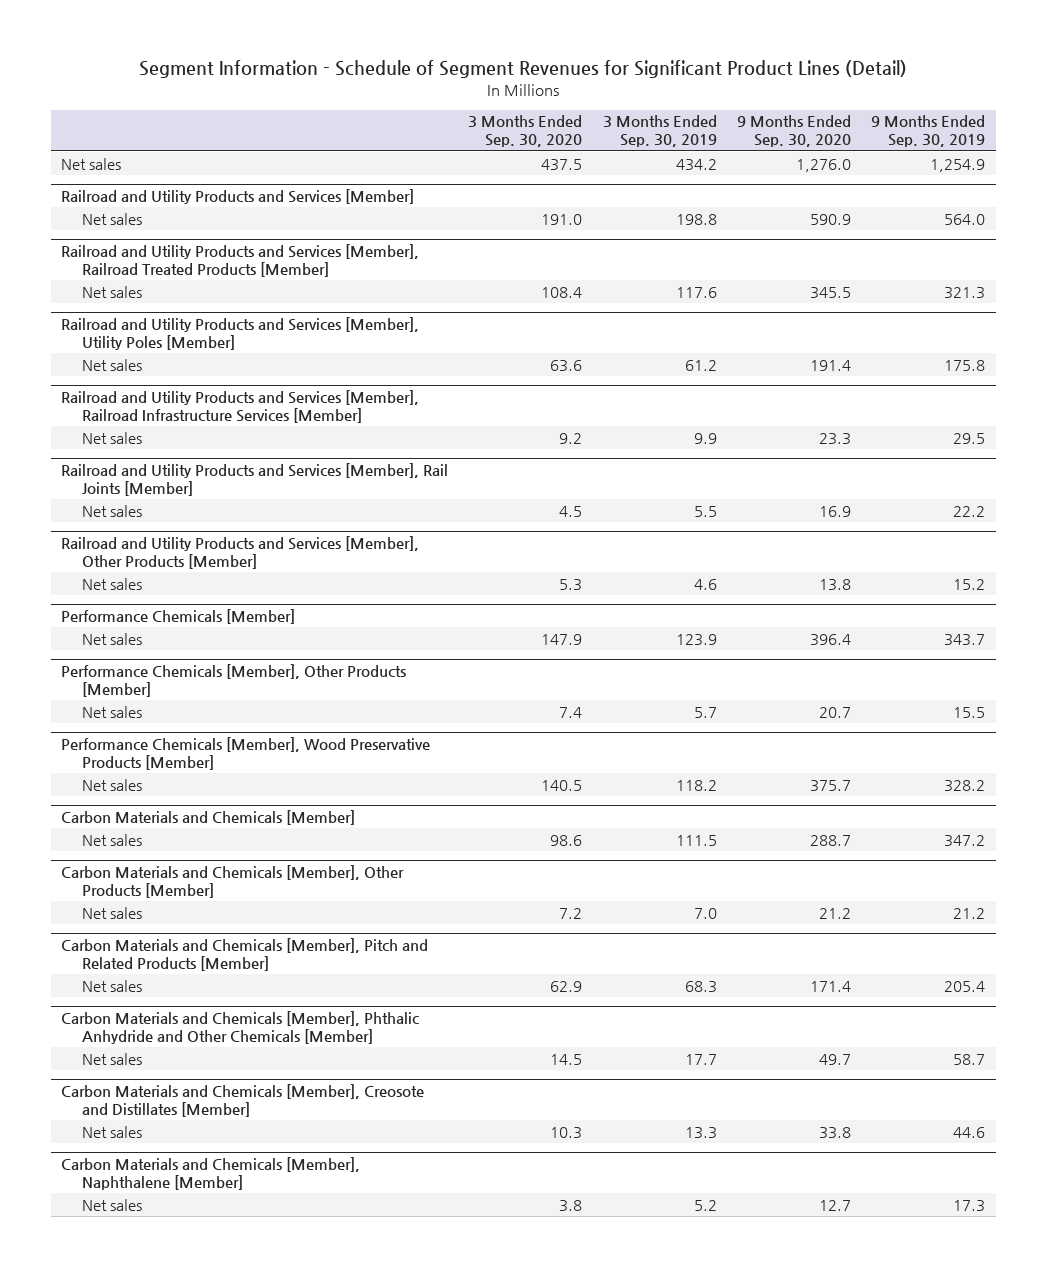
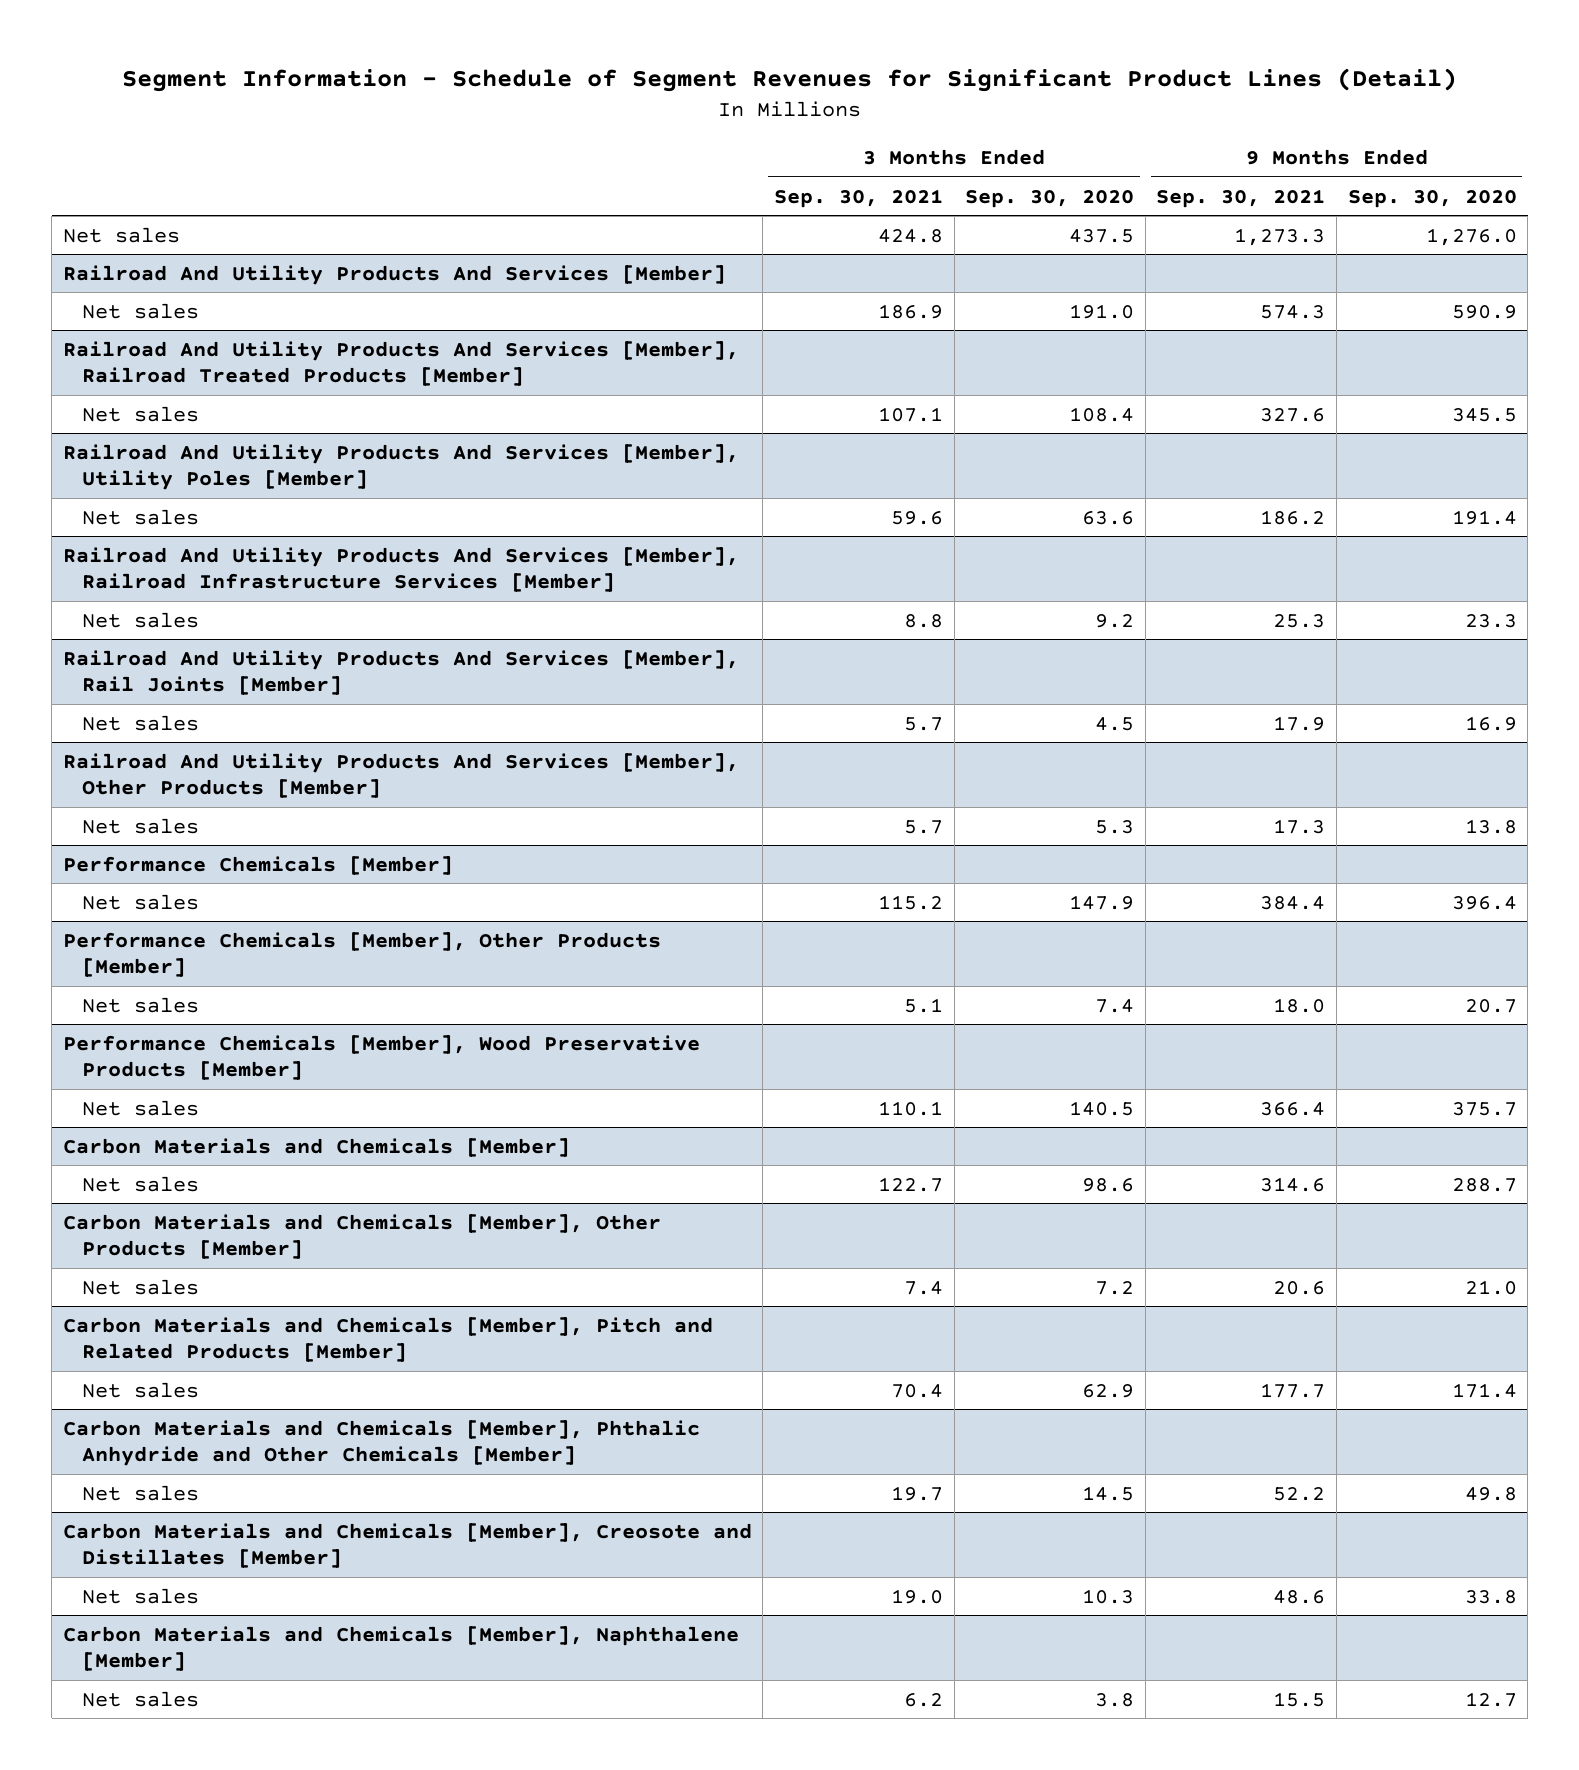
[602,115,717,148] 3 Months Ended Sep. 30, 2019 -> none
[871,115,986,148] 9 Months Ended Sep. 30, 2019 -> none
none -> [773,188,943,208] Sep. 30, 2021
none -> [1156,188,1326,208] Sep. 30, 2021
[61,188,415,204] Railroad and Utility Products and Services [Member] -> [62,264,726,285] Railroad And Utility Products And Services [Member]
[61,243,420,277] Railroad and Utility Products and Services [Member], Railroad Treated Products [Member] -> [62,340,739,386] Railroad And Utility Products And Services [Member], Railroad Treated Products [Member]
[61,316,420,350] Railroad and Utility Products and Services [Member], Utility Poles [Member] -> [62,443,739,490] Railroad And Utility Products And Services [Member], Utility Poles [Member]
[61,389,420,423] Railroad and Utility Products and Services [Member], Railroad Infrastructure Services [Member] -> [62,546,739,592] Railroad And Utility Products And Services [Member], Railroad Infrastructure Services [Member]
[61,462,449,496] Railroad and Utility Products and Services [Member], Rail Joints [Member] -> [62,649,739,695] Railroad And Utility Products And Services [Member], Rail Joints [Member]
[61,535,420,569] Railroad and Utility Products and Services [Member], Other Products [Member] -> [62,752,739,798] Railroad And Utility Products And Services [Member], Other Products [Member]
[819,907,852,919] 21.2 -> [1464,1279,1517,1295] 21.0
[819,1053,852,1065] 49.7 -> [1464,1486,1517,1501] 49.8

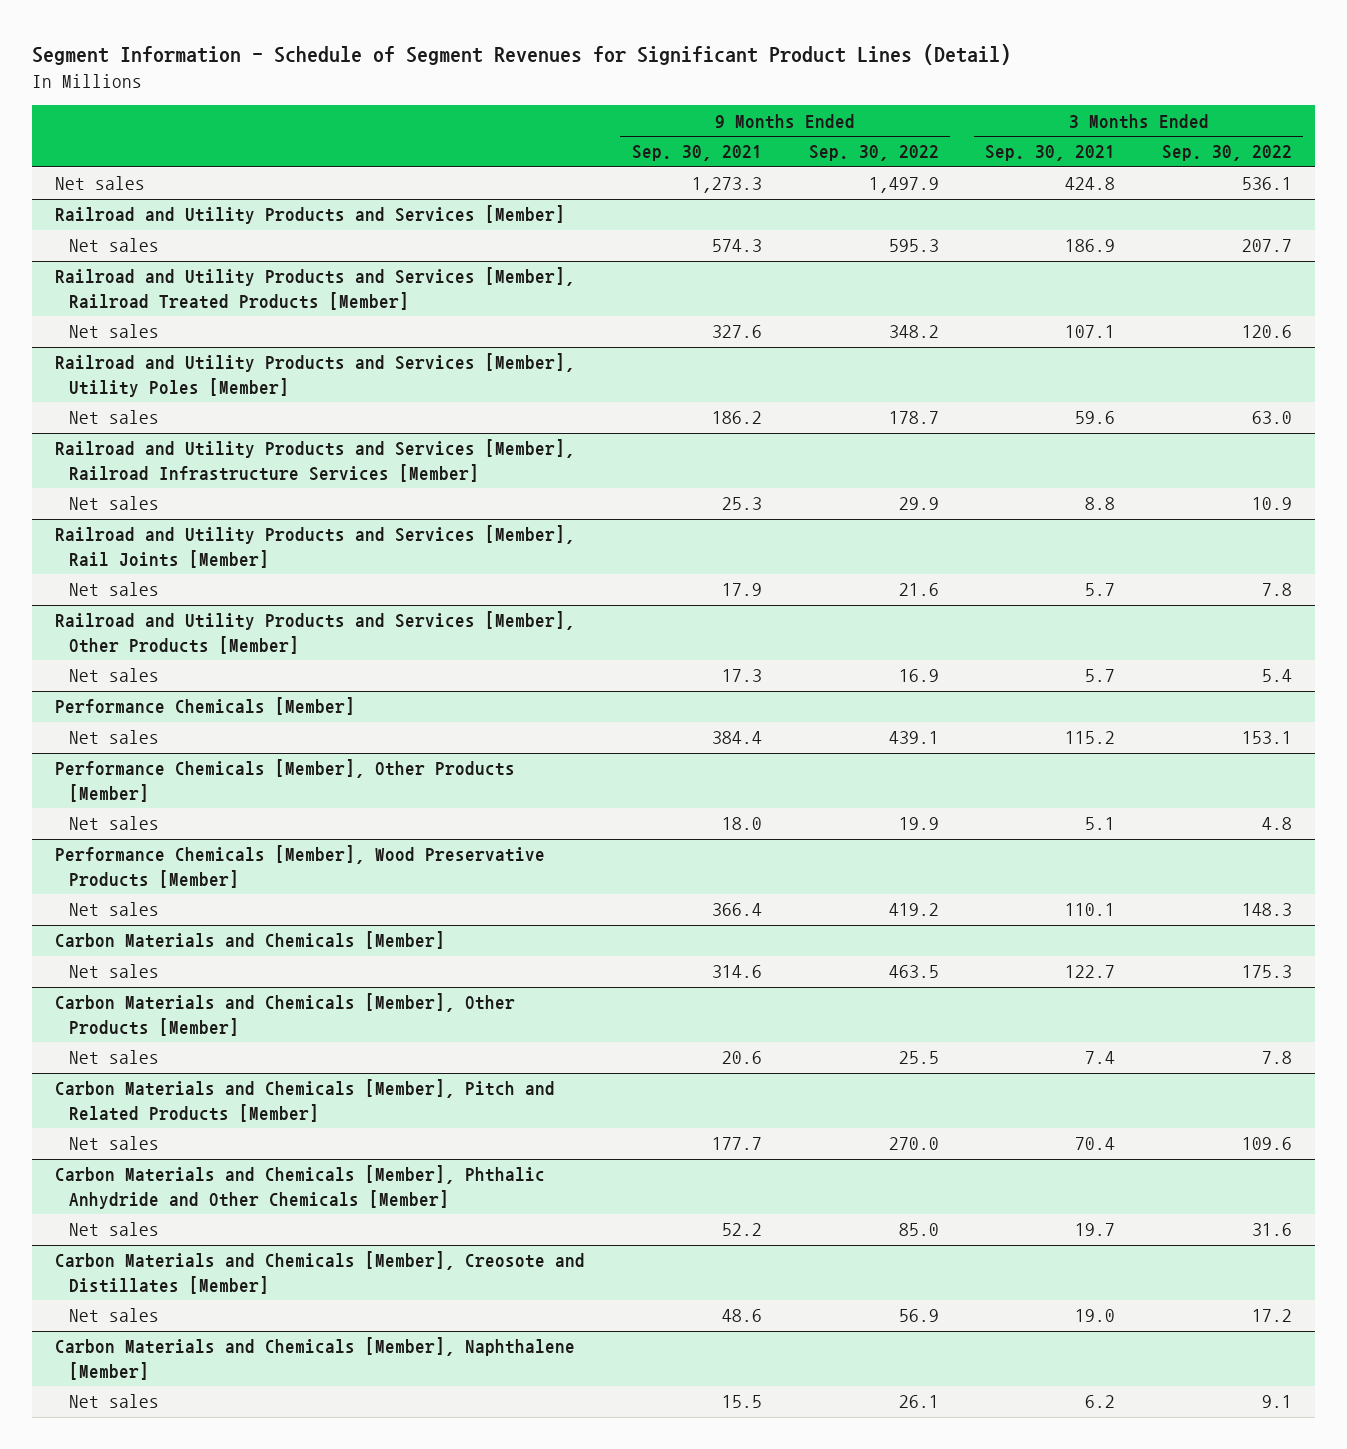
[965,189,1135,208] Sep. 30, 2020 -> none
[1347,189,1517,208] Sep. 30, 2020 -> none
none -> [808,145,939,162] Sep. 30, 2022
none -> [1161,145,1292,162] Sep. 30, 2022
[62,264,726,285] Railroad And Utility Products And Services [Member] -> [55,205,566,225] Railroad and Utility Products and Services [Member]
[62,340,739,386] Railroad And Utility Products And Services [Member], Railroad Treated Products [Member] -> [55,267,576,310] Railroad and Utility Products and Services [Member], Railroad Treated Products [Member]
[62,443,739,490] Railroad And Utility Products And Services [Member], Utility Poles [Member] -> [55,353,576,397] Railroad and Utility Products and Services [Member], Utility Poles [Member]
[62,546,739,592] Railroad And Utility Products And Services [Member], Railroad Infrastructure Services [Member] -> [55,439,576,482] Railroad and Utility Products and Services [Member], Railroad Infrastructure Services [Member]
[62,649,739,695] Railroad And Utility Products And Services [Member], Rail Joints [Member] -> [55,525,576,568] Railroad and Utility Products and Services [Member], Rail Joints [Member]
[62,752,739,798] Railroad And Utility Products And Services [Member], Other Products [Member] -> [55,611,576,654] Railroad and Utility Products and Services [Member], Other Products [Member]

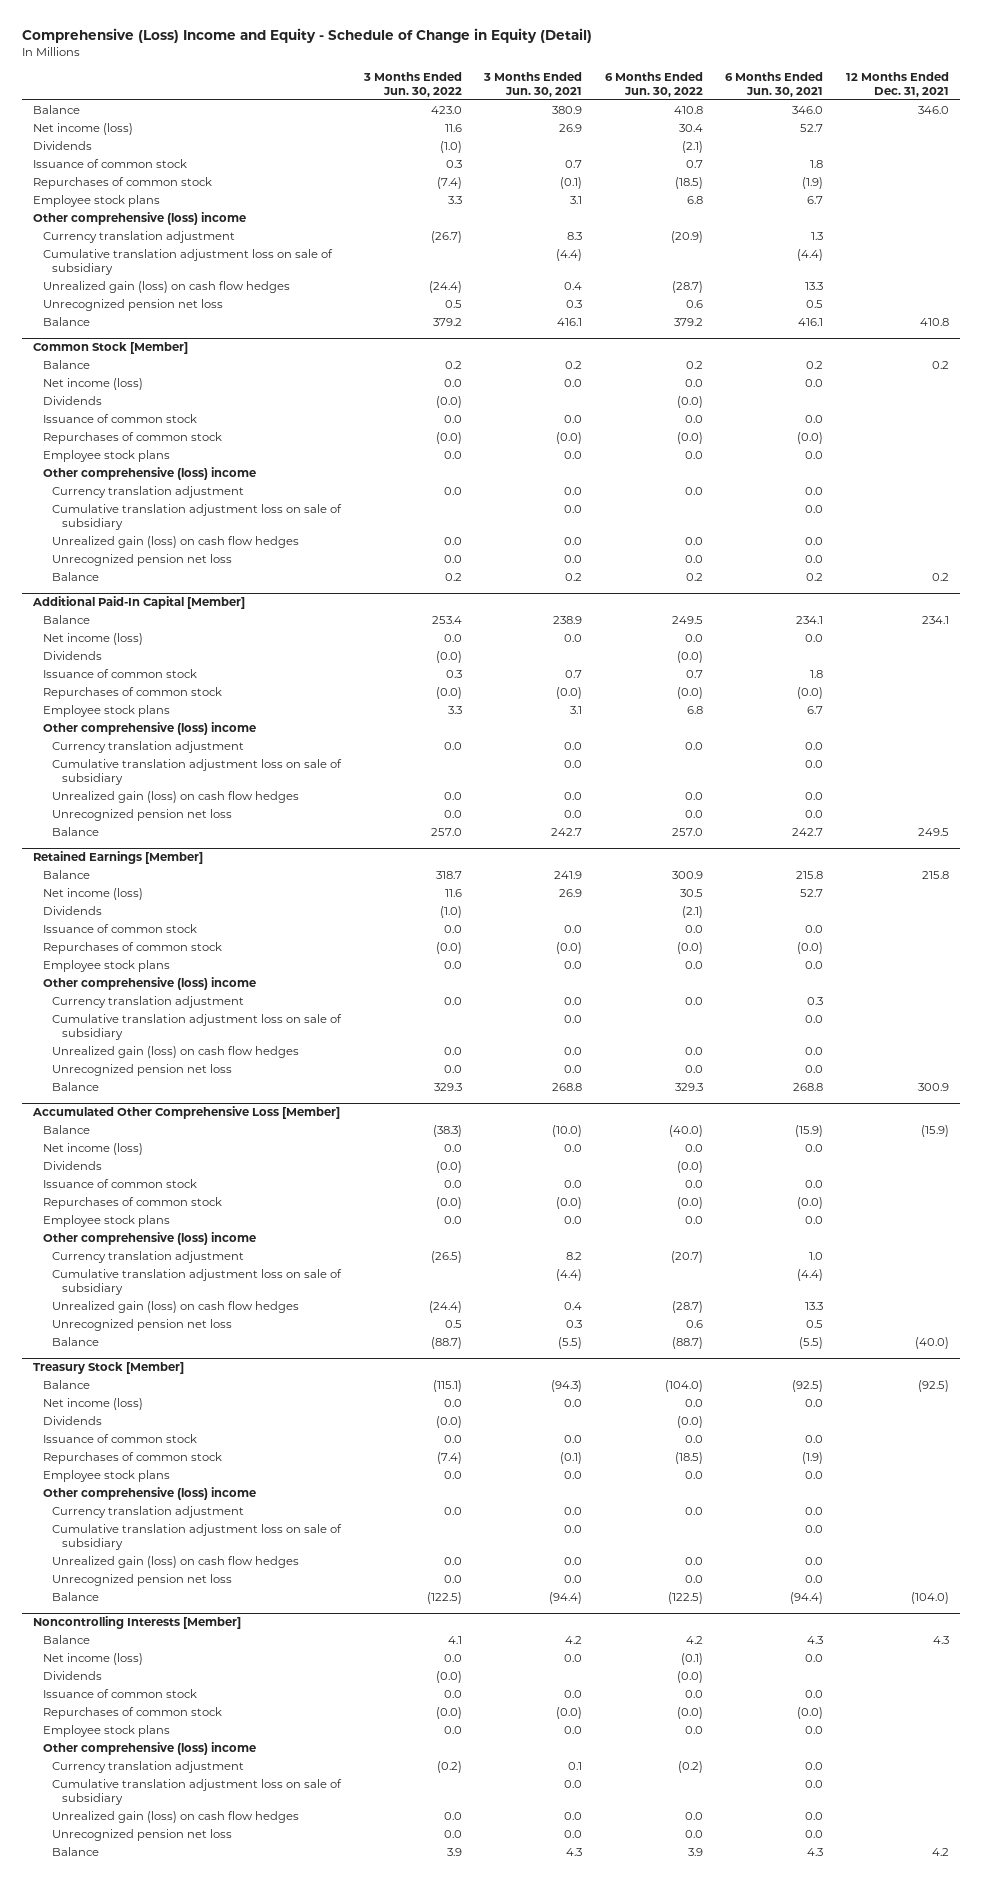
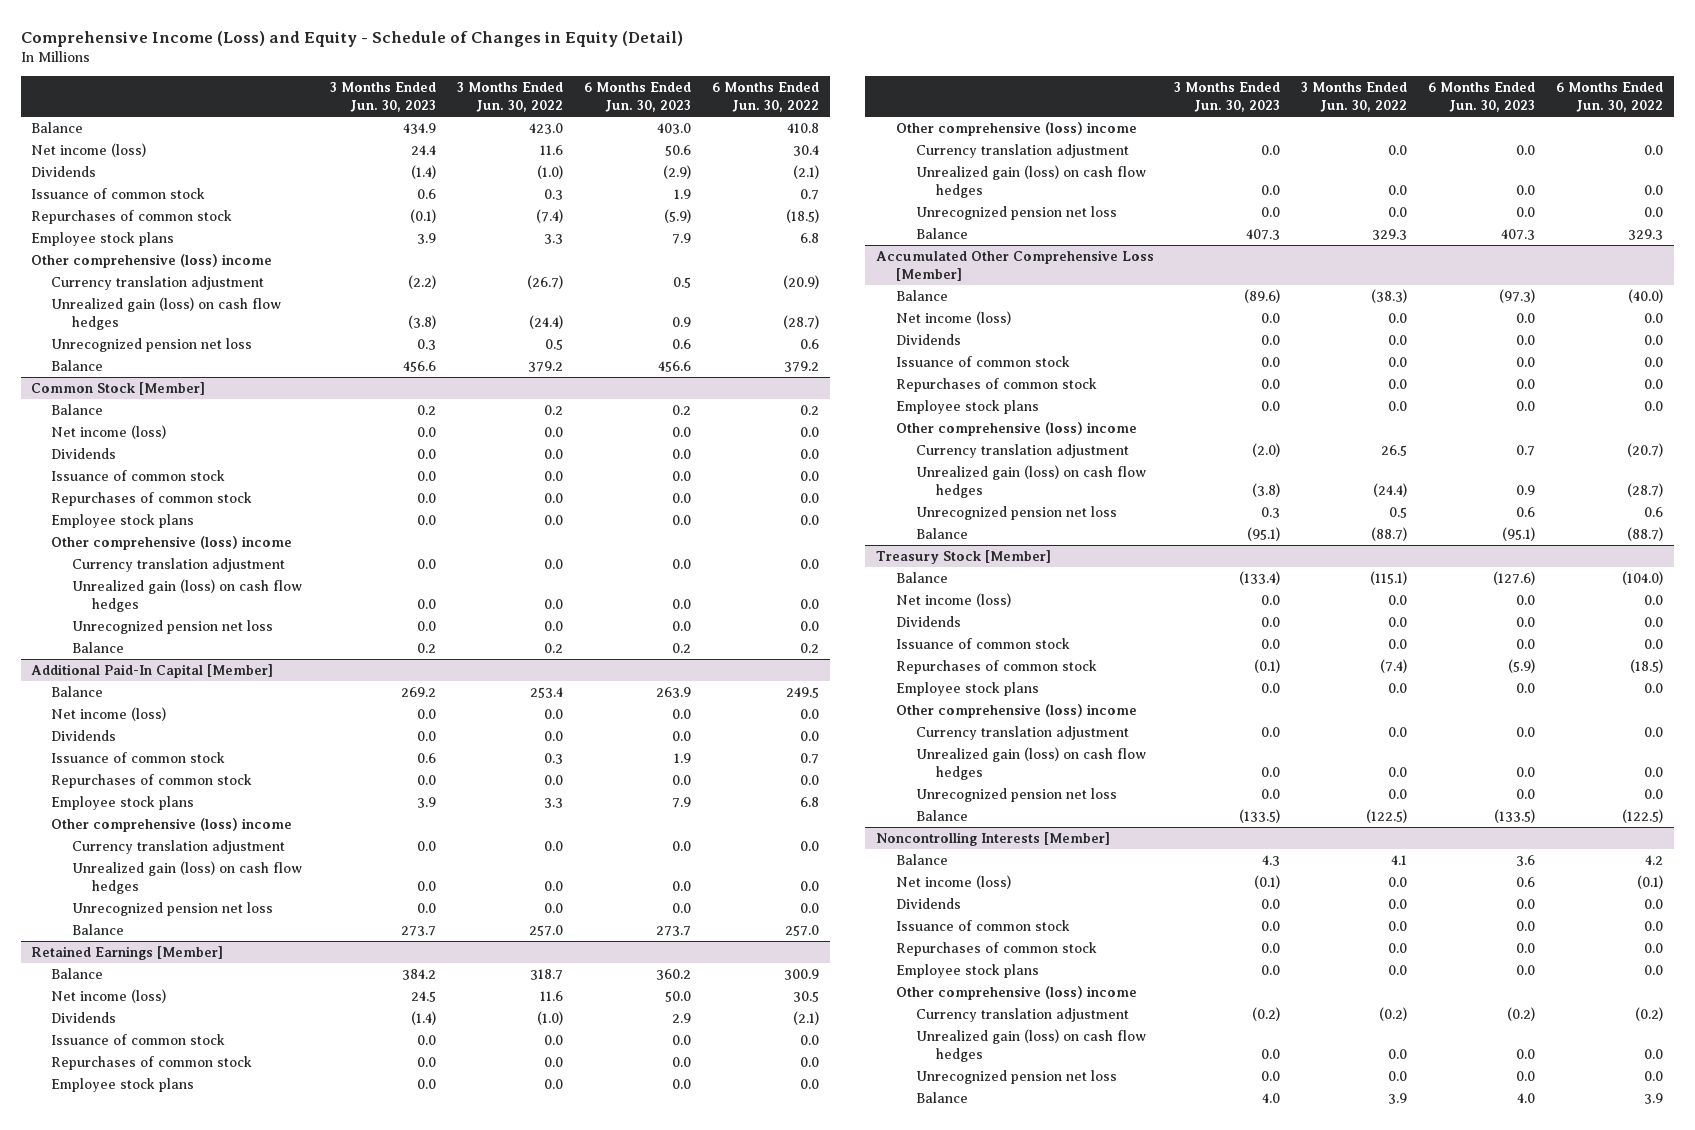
[22,28,593,44] Comprehensive (Loss) Income and Equity - Schedule of Change in Equity (Detail) -> [20,30,683,47] Comprehensive Income (Loss) and Equity - Schedule of Changes in Equity (Detail)
[483,71,583,97] 3 Months Ended Jun. 30, 2021 -> none
[725,71,824,97] 6 Months Ended Jun. 30, 2021 -> none
[845,71,949,97] 12 Months Ended Dec. 31, 2021 -> none
none -> [330,82,437,112] 3 Months Ended Jun. 30, 2023
none -> [584,82,692,112] 6 Months Ended Jun. 30, 2023
[42,249,333,276] Cumulative translation adjustment loss on sale of subsidiary -> none
[435,396,462,409] (0.0) -> [544,449,564,460] 0.0
[676,396,703,409] (0.0) -> [800,449,820,460] 0.0
[435,432,462,445] (0.0) -> [544,493,564,504] 0.0
[676,432,703,445] (0.0) -> [800,493,820,504] 0.0
[52,504,343,531] Cumulative translation adjustment loss on sale of subsidiary -> none
[435,651,462,664] (0.0) -> [544,731,564,742] 0.0
[676,651,703,664] (0.0) -> [800,731,820,742] 0.0
[435,687,462,700] (0.0) -> [544,775,564,786] 0.0
[676,687,703,700] (0.0) -> [800,775,820,786] 0.0
[52,759,343,786] Cumulative translation adjustment loss on sale of subsidiary -> none
[435,942,462,955] (0.0) -> [544,1057,564,1068] 0.0
[676,942,703,955] (0.0) -> [800,1057,820,1068] 0.0
[52,1014,343,1041] Cumulative translation adjustment loss on sale of subsidiary -> none
[435,1161,462,1174] (0.0) -> [1388,335,1408,346] 0.0
[676,1161,703,1174] (0.0) -> [1644,335,1664,346] 0.0
[435,1197,462,1210] (0.0) -> [1388,379,1408,390] 0.0
[676,1197,703,1210] (0.0) -> [1644,379,1664,390] 0.0
[52,1269,343,1296] Cumulative translation adjustment loss on sale of subsidiary -> none
[430,1251,462,1264] (26.5) -> [1381,445,1408,457] 26.5
[435,1416,462,1429] (0.0) -> [1388,617,1408,628] 0.0
[676,1416,703,1429] (0.0) -> [1644,617,1664,628] 0.0
[52,1524,343,1551] Cumulative translation adjustment loss on sale of subsidiary -> none
[435,1671,462,1684] (0.0) -> [1388,899,1408,910] 0.0
[676,1671,703,1684] (0.0) -> [1644,899,1664,910] 0.0
[435,1707,462,1720] (0.0) -> [1388,943,1408,954] 0.0
[676,1707,703,1720] (0.0) -> [1644,943,1664,954] 0.0
[52,1779,343,1806] Cumulative translation adjustment loss on sale of subsidiary -> none

